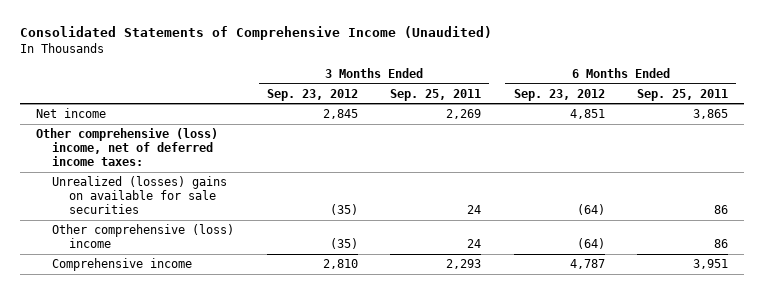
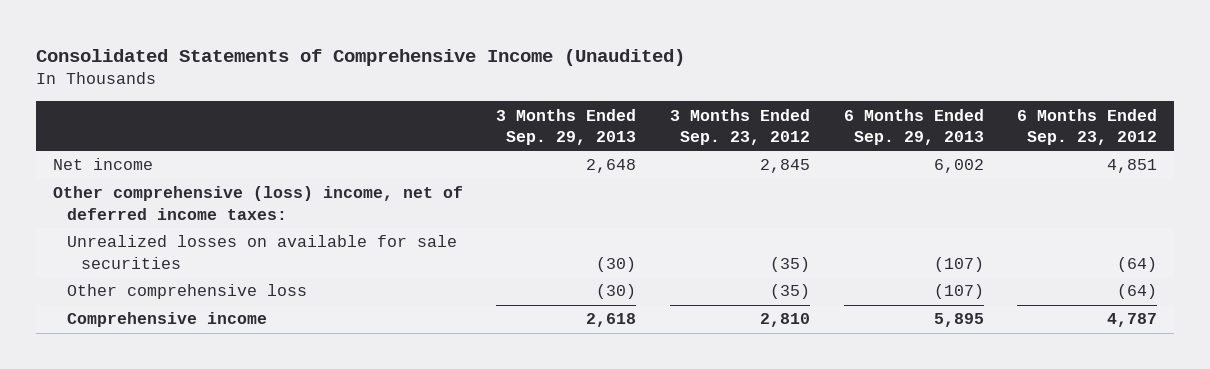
[390,88,482,101] Sep. 25, 2011 -> none
[636,88,728,101] Sep. 25, 2011 -> none
none -> [496,108,637,145] 3 Months Ended Sep. 29, 2013
none -> [843,108,984,145] 6 Months Ended Sep. 29, 2013
[52,175,228,214] Unrealized (losses) gains on available for sale securities -> [66,235,457,269] Unrealized losses on available for sale securities
[52,223,235,248] Other comprehensive (loss) income -> [66,284,307,300] Other comprehensive loss

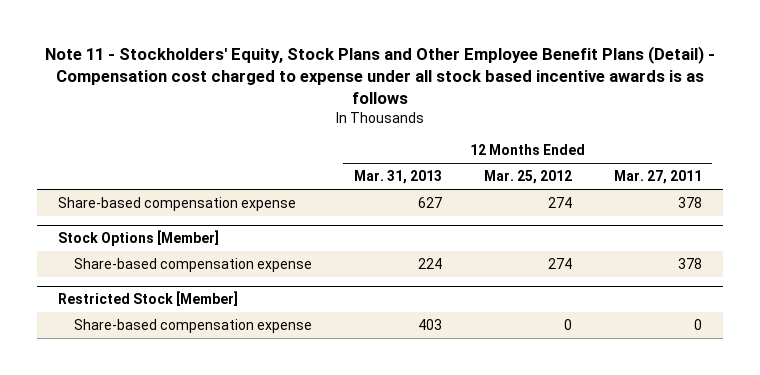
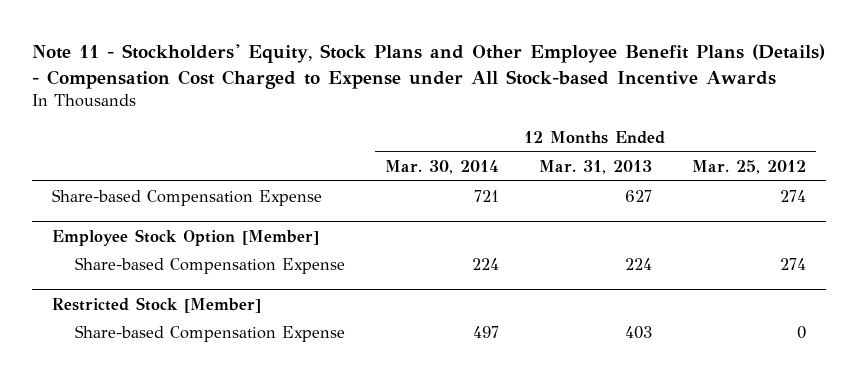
[45,45,716,104] Note 11 - Stockholders' Equity, Stock Plans and Other Employee Benefit Plans (Detail) - Compensation cost charged to expense under all stock based incentive awards is as follows -> [32,44,826,89] Note 11 - Stockholders' Equity, Stock Plans and Other Employee Benefit Plans (Details) - Compensation Cost Charged to Expense under All Stock-based Incentive Awards
[613,170,702,185] Mar. 27, 2011 -> none
none -> [384,160,499,175] Mar. 30, 2014
[58,197,297,212] Share-based compensation expense -> [52,189,323,207] Share-based Compensation Expense
[58,230,220,247] Stock Options [Member] -> [52,228,320,246] Employee Stock Option [Member]
[73,258,312,273] Share-based compensation expense -> [74,257,345,275] Share-based Compensation Expense
[73,319,312,334] Share-based compensation expense -> [74,325,345,343] Share-based Compensation Expense

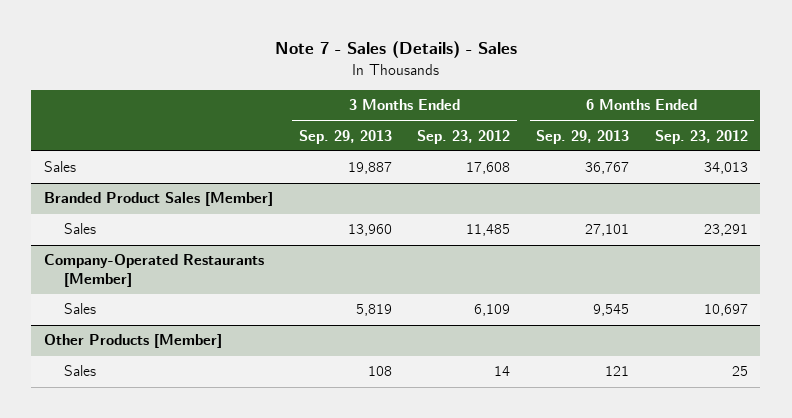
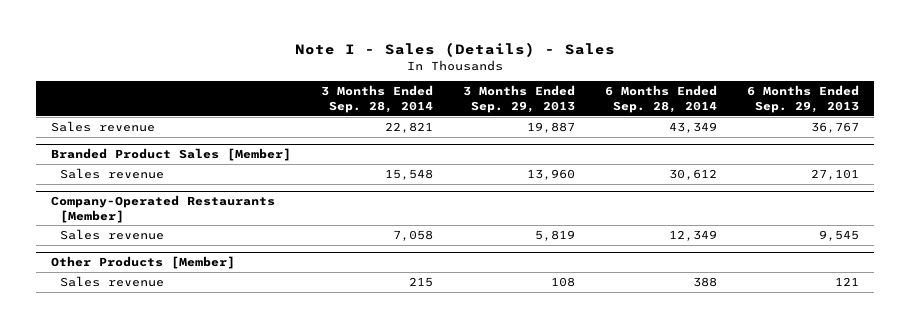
[274,41,517,59] Note 7 - Sales (Details) - Sales -> [295,42,616,58] Note I - Sales (Details) - Sales
[417,129,511,144] Sep. 23, 2012 -> none
[654,129,748,144] Sep. 23, 2012 -> none
none -> [321,85,434,113] 3 Months Ended Sep. 28, 2014
none -> [605,85,718,113] 6 Months Ended Sep. 28, 2014
[44,161,77,173] Sales -> [51,120,156,132] Sales revenue
[63,223,96,235] Sales -> [59,167,164,179] Sales revenue
[63,303,96,315] Sales -> [59,228,164,240] Sales revenue
[63,365,96,377] Sales -> [59,275,164,287] Sales revenue

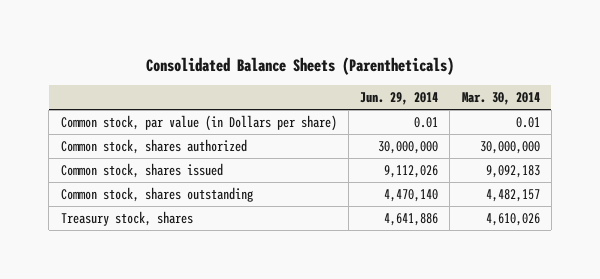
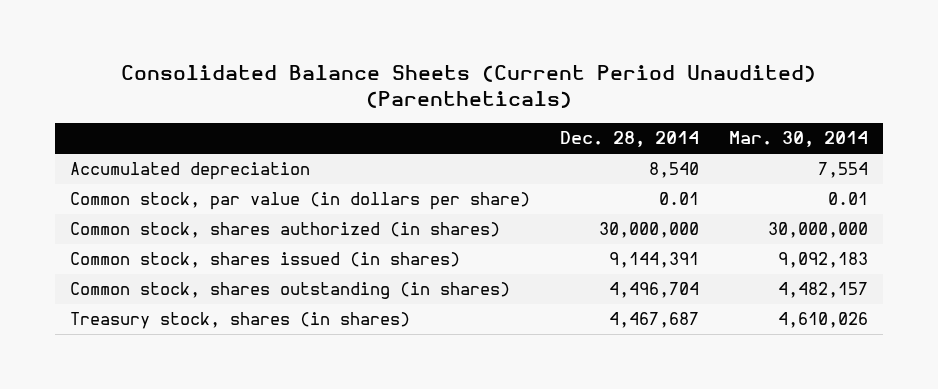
[146,57,455,76] Consolidated Balance Sheets (Parentheticals) -> [121,65,817,109] Consolidated Balance Sheets (Current Period Unaudited) (Parentheticals)
[360,92,439,106] Jun. 29, 2014 -> none
none -> [560,131,700,148] Dec. 28, 2014
none -> [69,162,310,181] Accumulated depreciation
[60,114,337,131] Common stock, par value (in Dollars per share) -> [69,192,530,211] Common stock, par value (in dollars per share)
[60,138,247,154] Common stock, shares authorized -> [69,222,500,239] Common stock, shares authorized (in shares)
[60,162,223,178] Common stock, shares issued -> [69,252,460,269] Common stock, shares issued (in shares)
[60,186,253,202] Common stock, shares outstanding -> [69,282,510,300] Common stock, shares outstanding (in shares)
[60,210,193,226] Treasury stock, shares -> [69,312,410,330] Treasury stock, shares (in shares)

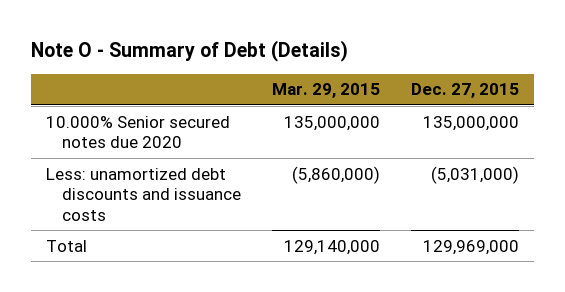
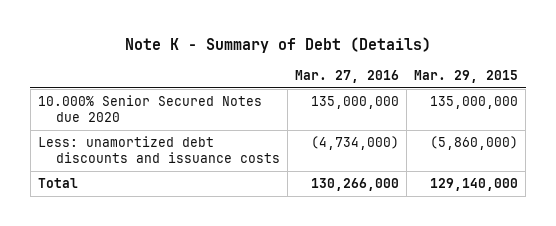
[30,39,348,62] Note O - Summary of Debt (Details) -> [124,37,431,54] Note K - Summary of Debt (Details)
[410,83,519,99] Dec. 27, 2015 -> none
none -> [294,69,399,83] Mar. 27, 2016
[46,115,231,149] 10.000% Senior secured notes due 2020 -> [38,95,263,123] 10.000% Senior Secured Notes due 2020

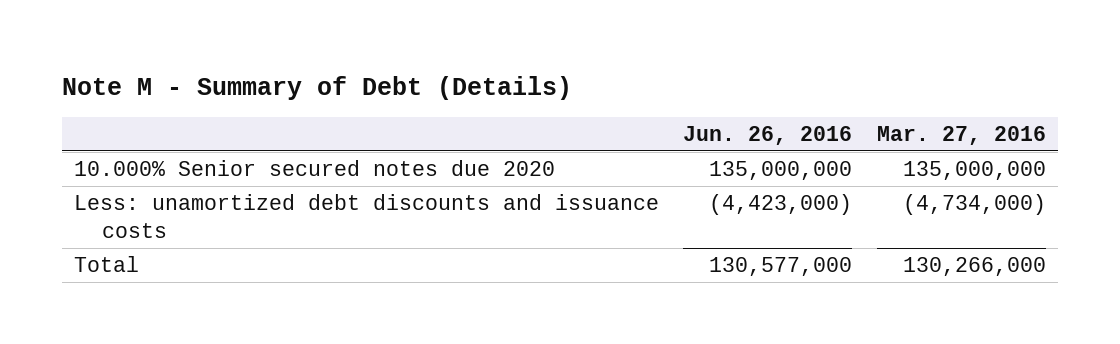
[124,37,431,54] Note K - Summary of Debt (Details) -> [61,76,572,101] Note M - Summary of Debt (Details)
[413,69,518,83] Mar. 29, 2015 -> none
none -> [683,125,853,145] Jun. 26, 2016
[38,95,263,123] 10.000% Senior Secured Notes due 2020 -> [74,159,556,176] 10.000% Senior secured notes due 2020

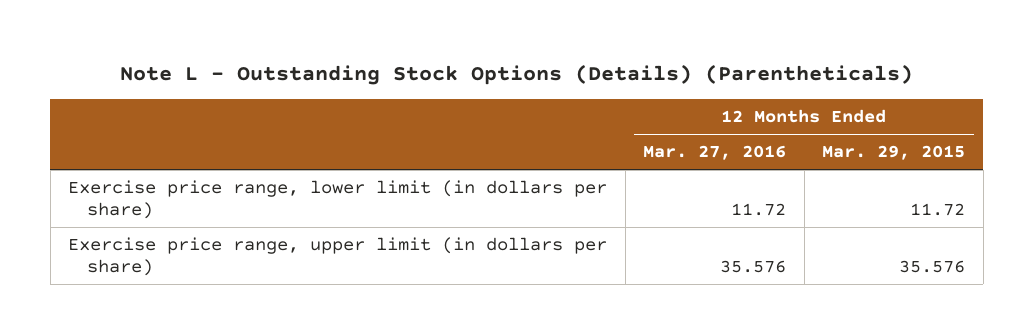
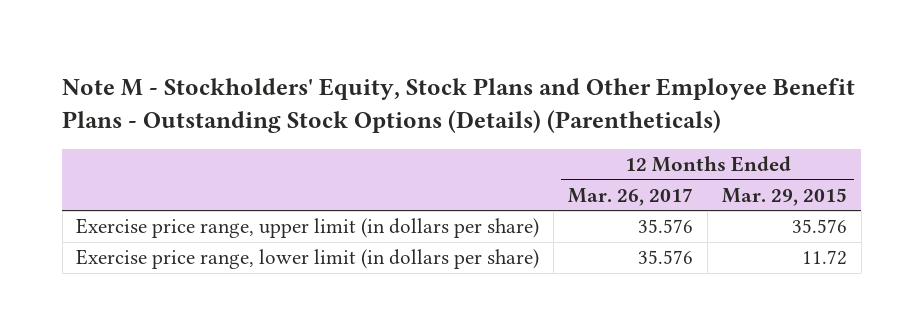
[119,63,913,85] Note L - Outstanding Stock Options (Details) (Parentheticals) -> [62,77,856,133] Note M - Stockholders' Equity, Stock Plans and Other Employee Benefit Plans - Outstanding Stock Options (Details) (Parentheticals)
[643,145,787,161] Mar. 27, 2016 -> none
none -> [568,187,694,206] Mar. 26, 2017
[68,180,608,220] Exercise price range, lower limit (in dollars per share) -> [76,249,540,270] Exercise price range, lower limit (in dollars per share)

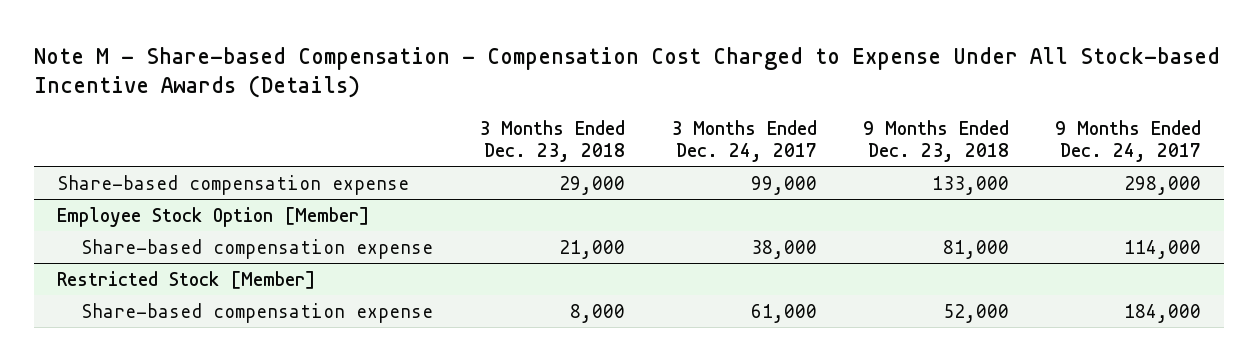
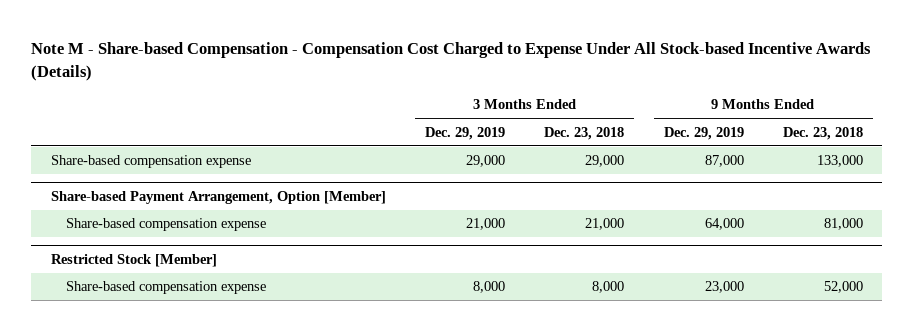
[671,119,818,162] 3 Months Ended Dec. 24, 2017 -> none
[1054,119,1201,162] 9 Months Ended Dec. 24, 2017 -> none
none -> [425,126,506,140] Dec. 29, 2019
none -> [663,126,744,140] Dec. 29, 2019
[57,206,371,227] Employee Stock Option [Member] -> [50,191,386,205] Share-based Payment Arrangement, Option [Member]

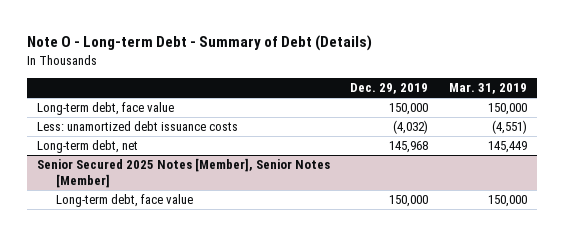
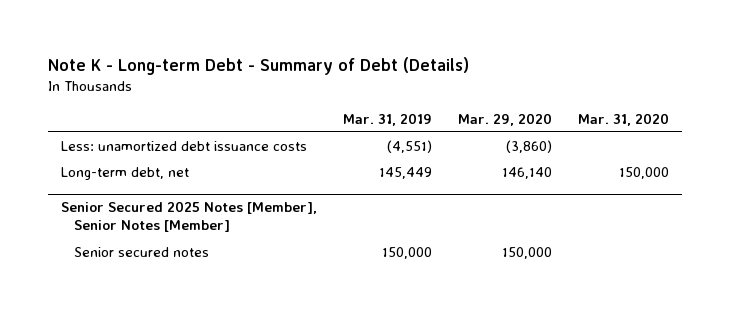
[26,35,372,52] Note O - Long-term Debt - Summary of Debt (Details) -> [48,56,470,75] Note K - Long-term Debt - Summary of Debt (Details)
[350,83,429,95] Dec. 29, 2019 -> none
none -> [458,112,553,126] Mar. 29, 2020
none -> [578,112,670,126] Mar. 31, 2020
[36,102,174,116] Long-term debt, face value -> none
[55,194,193,208] Long-term debt, face value -> [74,247,210,258] Senior secured notes

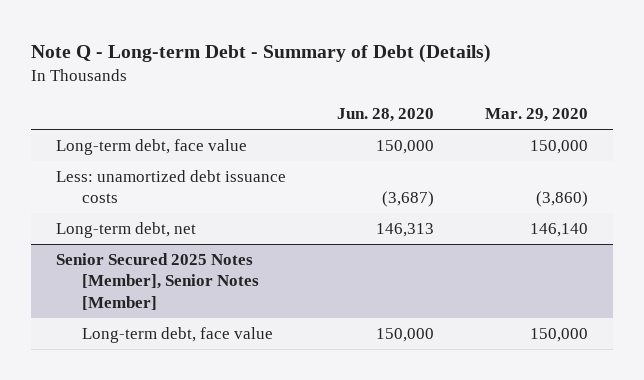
[48,56,470,75] Note K - Long-term Debt - Summary of Debt (Details) -> [31,43,492,63] Note Q - Long-term Debt - Summary of Debt (Details)
[343,112,433,126] Mar. 31, 2019 -> none
[578,112,670,126] Mar. 31, 2020 -> none
none -> [337,107,435,122] Jun. 28, 2020
none -> [56,139,248,156] Long-term debt, face value
[74,247,210,258] Senior secured notes -> [81,327,273,344] Long-term debt, face value

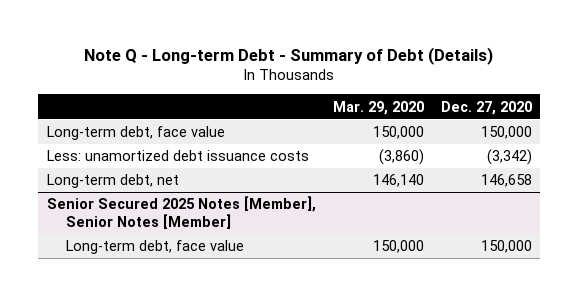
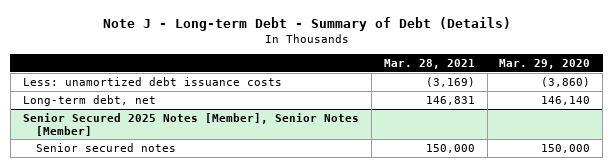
[84,46,494,65] Note Q - Long-term Debt - Summary of Debt (Details) -> [102,16,511,31] Note J - Long-term Debt - Summary of Debt (Details)
[440,100,532,115] Dec. 27, 2020 -> none
none -> [383,58,475,69] Mar. 28, 2021
[46,126,225,141] Long-term debt, face value -> none
[66,240,245,255] Long-term debt, face value -> [35,142,176,152] Senior secured notes

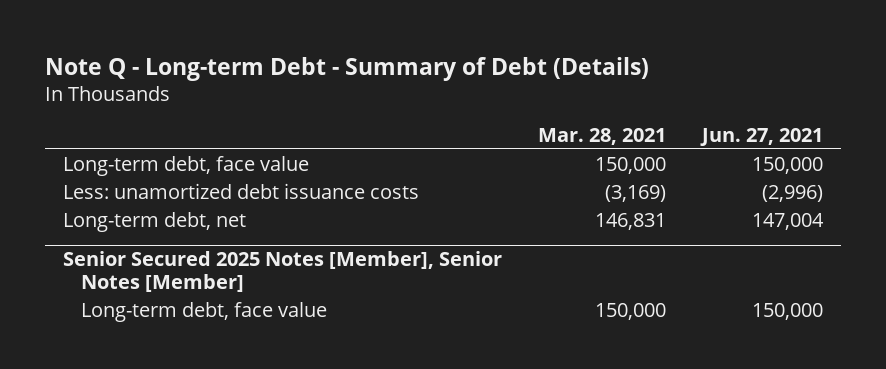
[102,16,511,31] Note J - Long-term Debt - Summary of Debt (Details) -> [44,56,649,81] Note Q - Long-term Debt - Summary of Debt (Details)
[499,58,591,69] Mar. 29, 2020 -> none
none -> [699,127,823,146] Jun. 27, 2021
none -> [62,156,309,177] Long-term debt, face value
[35,142,176,152] Senior secured notes -> [80,302,327,323] Long-term debt, face value

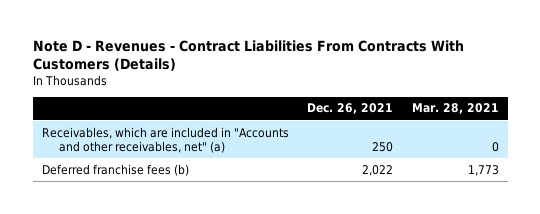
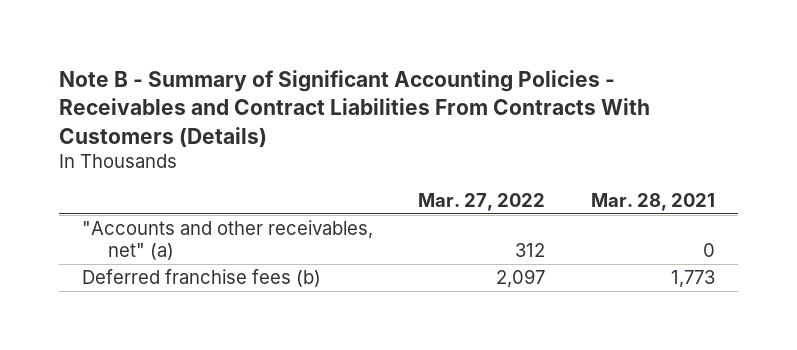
[32,39,464,72] Note D - Revenues - Contract Liabilities From Contracts With Customers (Details) -> [58,69,650,147] Note B - Summary of Significant Accounting Policies - Receivables and Contract Liabilities From Contracts With Customers (Details)
[307,103,394,115] Dec. 26, 2021 -> none
none -> [418,192,546,211] Mar. 27, 2022
[41,126,289,153] Receivables, which are included in "Accounts and other receivables, net" (a) -> [81,220,373,261] "Accounts and other receivables, net" (a)

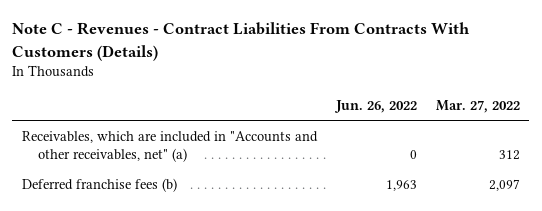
[58,69,650,147] Note B - Summary of Significant Accounting Policies - Receivables and Contract Liabilities From Contracts With Customers (Details) -> [12,22,471,61] Note C - Revenues - Contract Liabilities From Contracts With Customers (Details)
[591,192,716,211] Mar. 28, 2021 -> none
none -> [333,99,417,113] Jun. 26, 2022
[81,220,373,261] "Accounts and other receivables, net" (a) -> [21,130,318,162] Receivables, which are included in "Accounts and other receivables, net" (a)

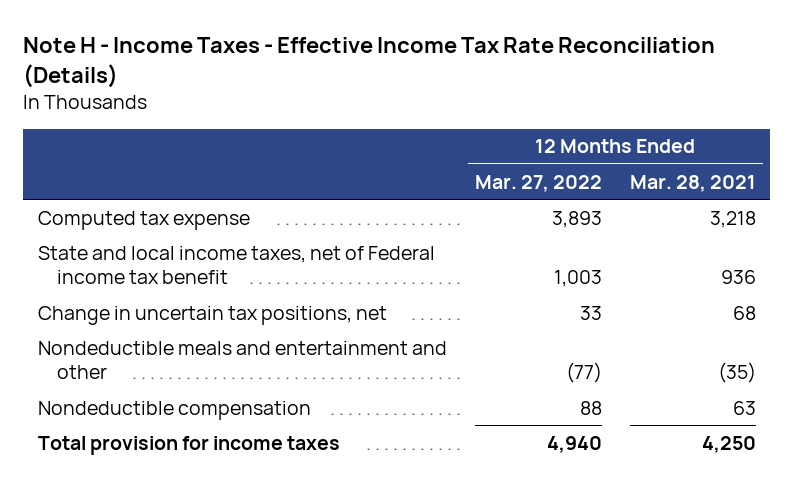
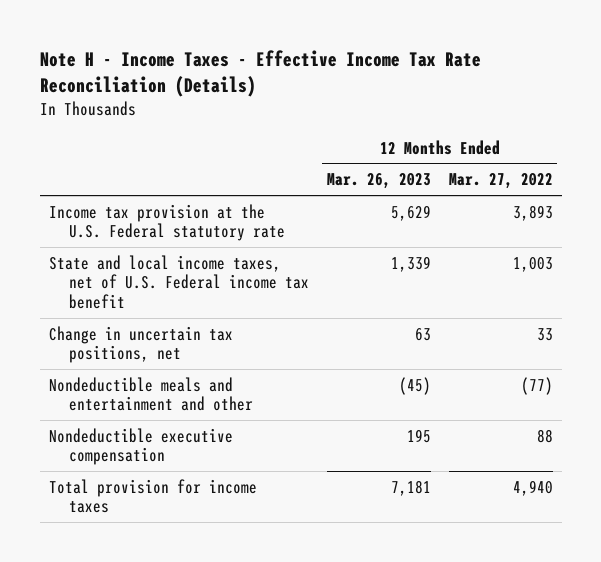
[630,174,757,192] Mar. 28, 2021 -> none
none -> [326,173,431,190] Mar. 26, 2023
[37,210,250,230] Computed tax expense -> [48,203,285,242] Income tax provision at the U.S. Federal statutory rate
[37,245,435,285] State and local income taxes, net of Federal income tax benefit -> [48,254,309,310] State and local income taxes, net of U.S. Federal income tax benefit
[37,400,311,420] Nondeductible compensation -> [48,427,233,466] Nondeductible executive compensation

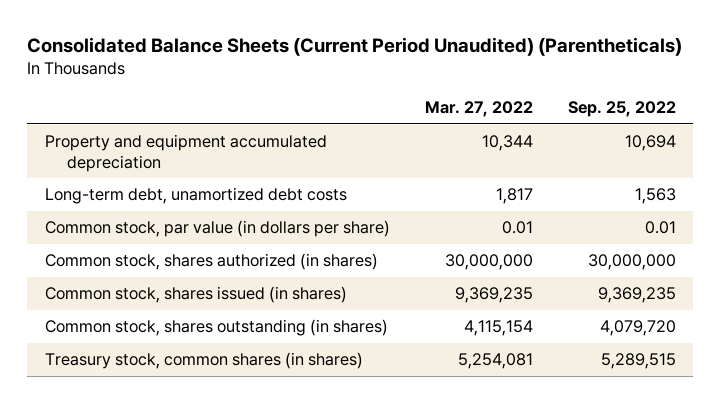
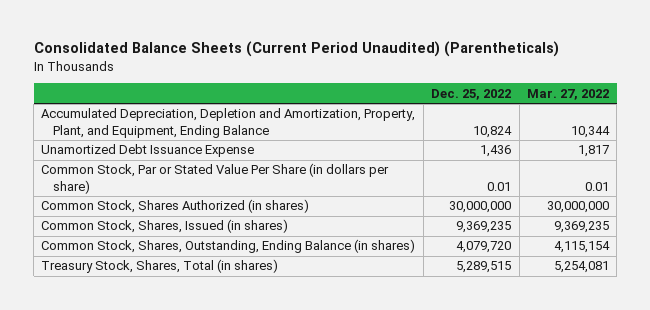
[567,101,676,118] Sep. 25, 2022 -> none
none -> [431,88,512,100] Dec. 25, 2022
[44,134,327,172] Property and equipment accumulated depreciation -> [41,108,416,138] Accumulated Depreciation, Depletion and Amortization, Property, Plant, and Equipment, Ending Balance
[44,187,347,205] Long-term debt, unamortized debt costs -> [41,144,255,158] Unamortized Debt Issuance Expense
[44,220,390,238] Common stock, par value (in dollars per share) -> [41,163,390,194] Common Stock, Par or Stated Value Per Share (in dollars per share)
[44,253,378,271] Common stock, shares authorized (in shares) -> [41,199,310,214] Common Stock, Shares Authorized (in shares)
[44,286,347,304] Common stock, shares issued (in shares) -> [41,219,289,234] Common Stock, Shares, Issued (in shares)
[44,319,388,337] Common stock, shares outstanding (in shares) -> [41,239,416,254] Common Stock, Shares, Outstanding, Ending Balance (in shares)
[44,352,363,370] Treasury stock, common shares (in shares) -> [41,259,279,274] Treasury Stock, Shares, Total (in shares)

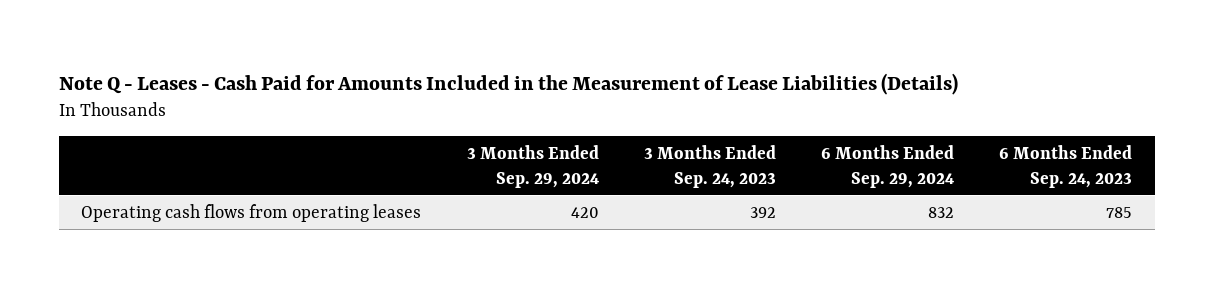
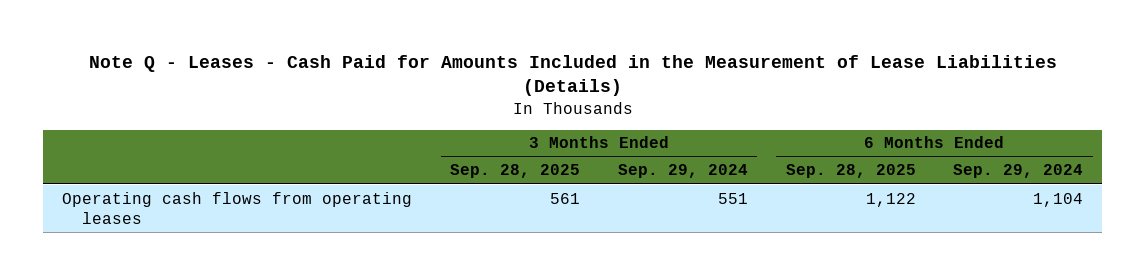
[643,144,776,188] 3 Months Ended Sep. 24, 2023 -> none
[999,144,1133,188] 6 Months Ended Sep. 24, 2023 -> none
none -> [450,164,581,179] Sep. 28, 2025
none -> [785,164,916,179] Sep. 28, 2025
[570,207,599,219] 420 -> [717,192,748,204] 551
[927,207,954,219] 832 -> [1033,192,1084,207] 1,104

